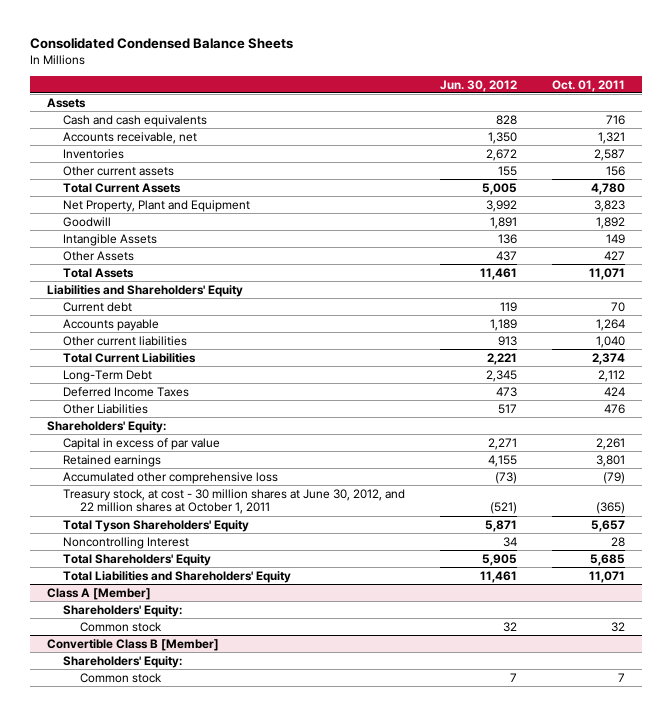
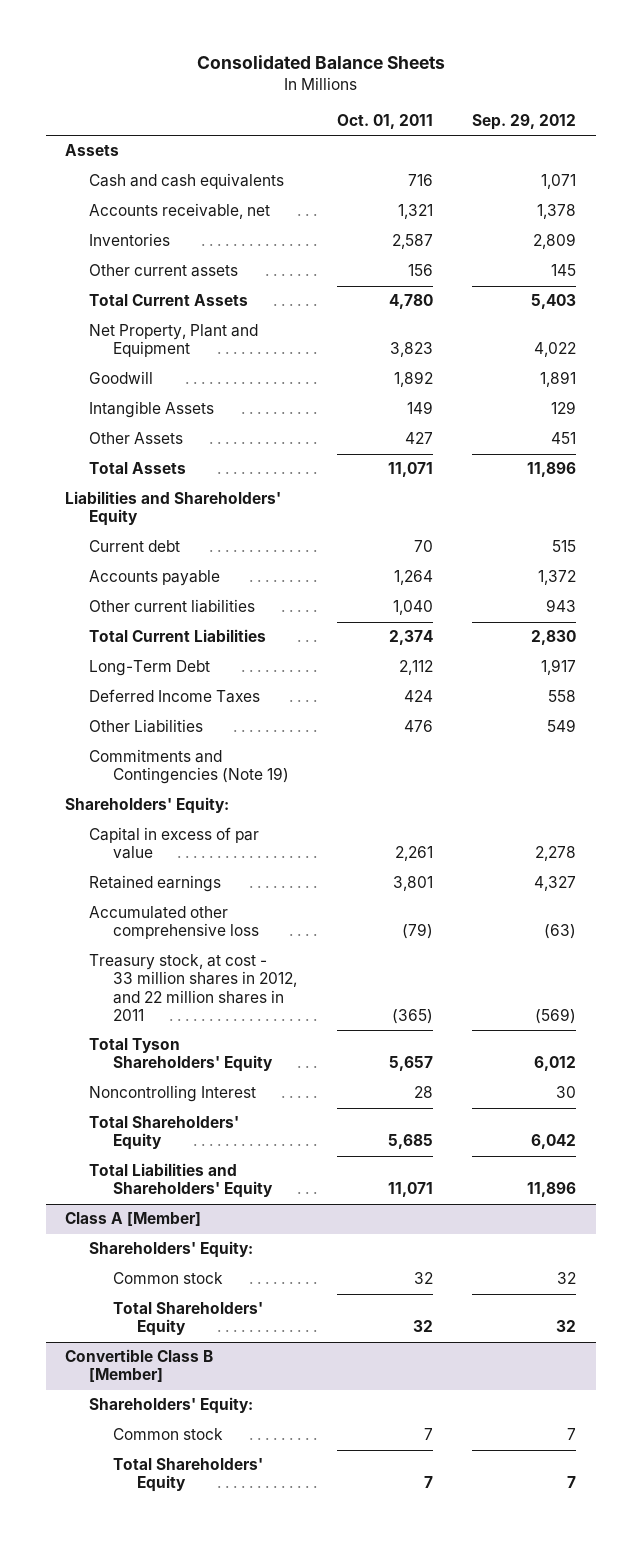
[29,37,293,50] Consolidated Condensed Balance Sheets -> [196,55,445,70] Consolidated Balance Sheets
[440,79,518,92] Jun. 30, 2012 -> none
none -> [472,113,577,130] Sep. 29, 2012
none -> [89,749,289,785] Commitments and Contingencies (Note 19)
[63,488,406,515] Treasury stock, at cost - 30 million shares at June 30, 2012, and 22 million shares at October 1, 2011 -> [89,954,297,1021] Treasury stock, at cost - 33 million shares in 2012, and 22 million shares in 2011
none -> [112,1302,263,1337] Total Shareholders' Equity
none -> [112,1458,263,1493] Total Shareholders' Equity

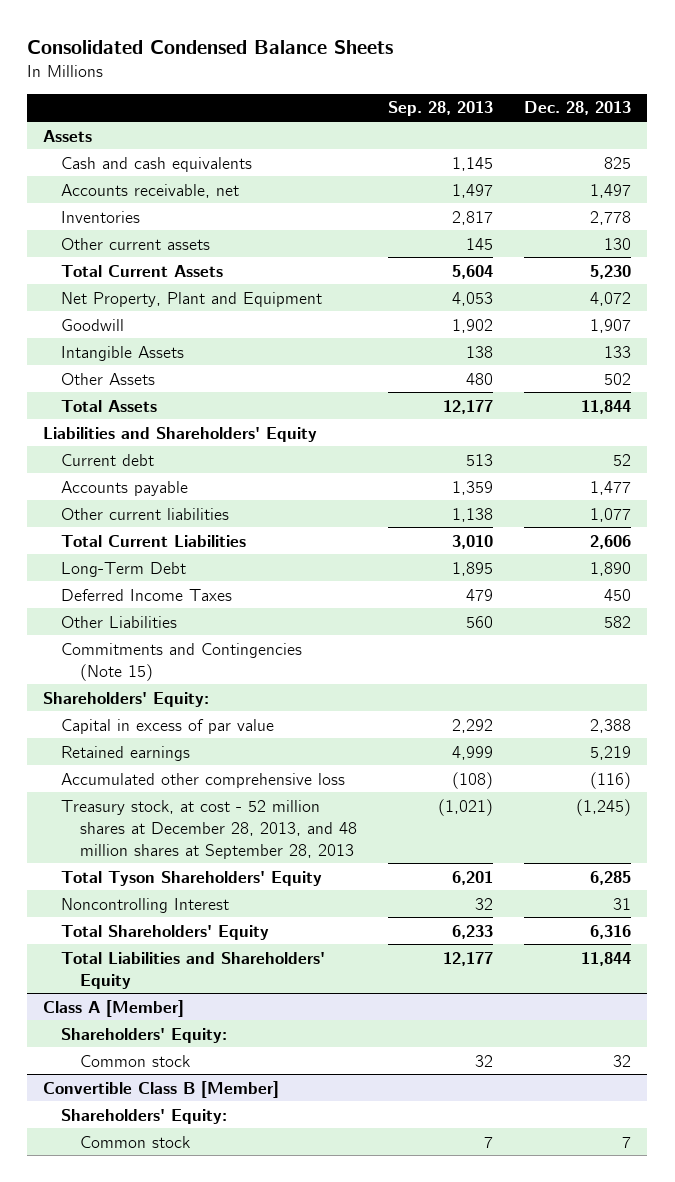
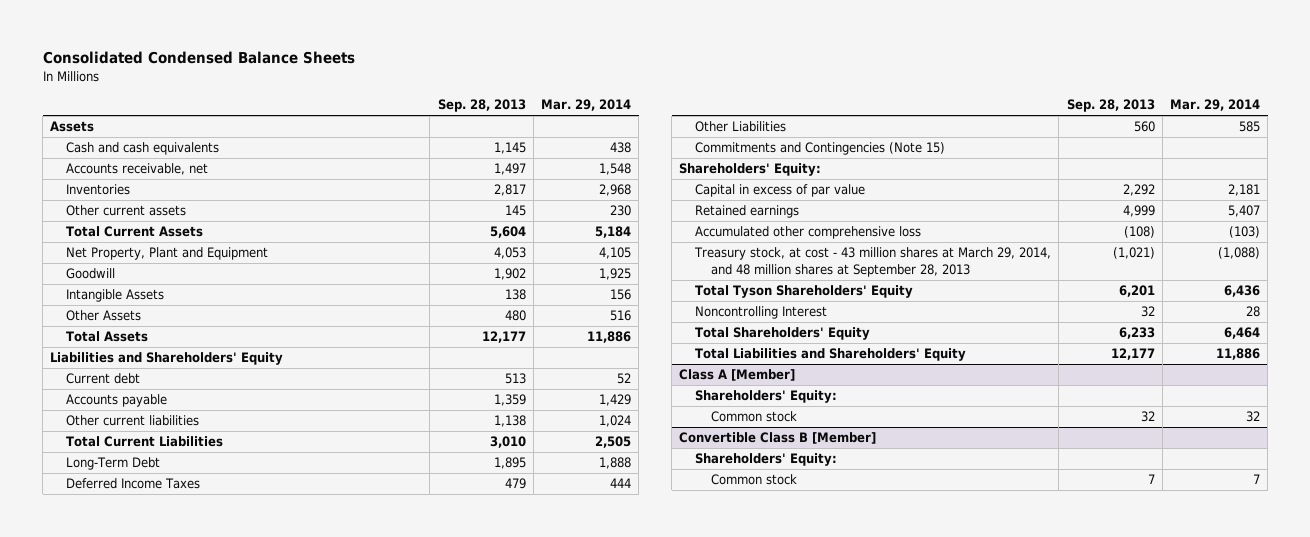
[524,101,632,116] Dec. 28, 2013 -> none
none -> [541,99,632,112] Mar. 29, 2014
[61,799,357,859] Treasury stock, at cost - 52 million shares at December 28, 2013, and 48 million shares at September 28, 2013 -> [694,247,1052,278] Treasury stock, at cost - 43 million shares at March 29, 2014, and 48 million shares at September 28, 2013

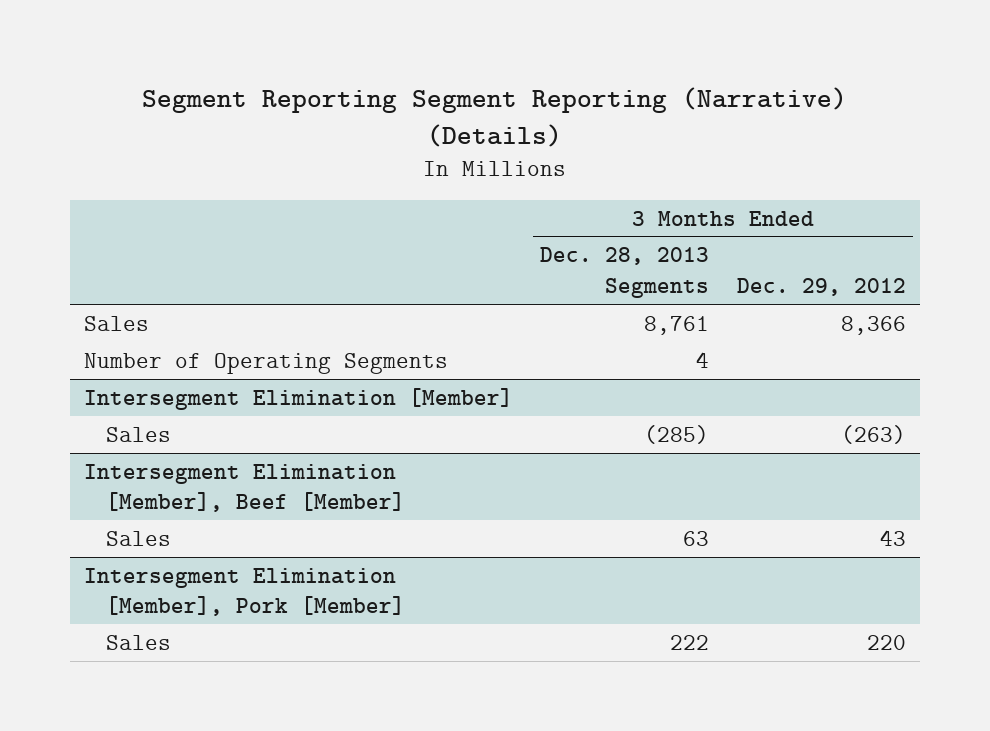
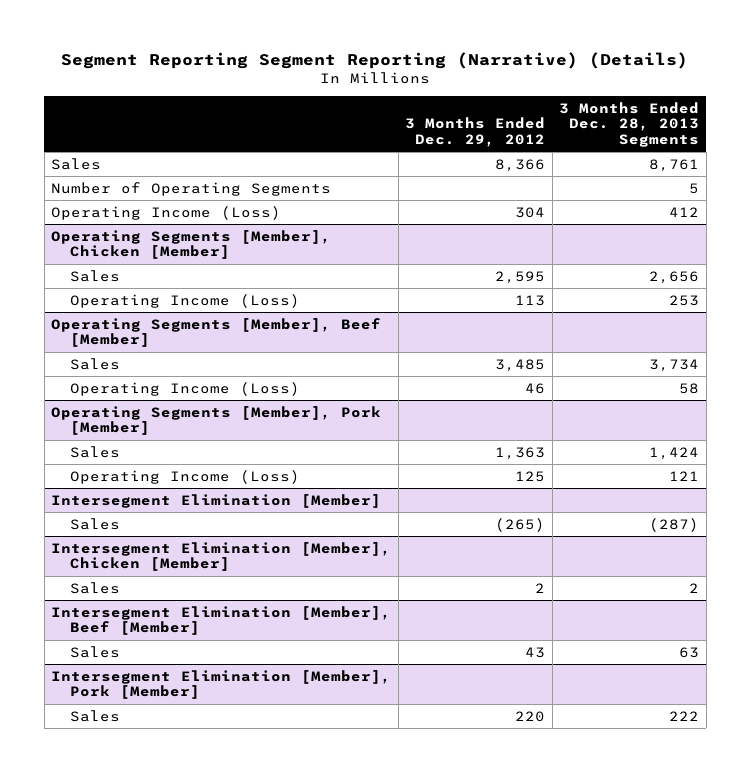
[696,351,710,368] 4 -> [689,182,700,194] 5
none -> [51,205,282,220] Operating Income (Loss)
none -> [51,229,332,260] Operating Segments [Member], Chicken [Member]
none -> [70,269,121,282] Sales
none -> [70,293,301,308] Operating Income (Loss)
none -> [51,317,382,348] Operating Segments [Member], Beef [Member]
none -> [70,357,121,370] Sales
none -> [70,381,301,396] Operating Income (Loss)
none -> [51,405,382,436] Operating Segments [Member], Pork [Member]
none -> [70,445,121,458] Sales
none -> [70,469,301,484] Operating Income (Loss)
[644,424,710,444] (285) -> [649,517,700,532] (287)
[840,424,906,444] (263) -> [495,517,546,532] (265)
none -> [51,541,392,572] Intersegment Elimination [Member], Chicken [Member]
none -> [70,581,121,594] Sales

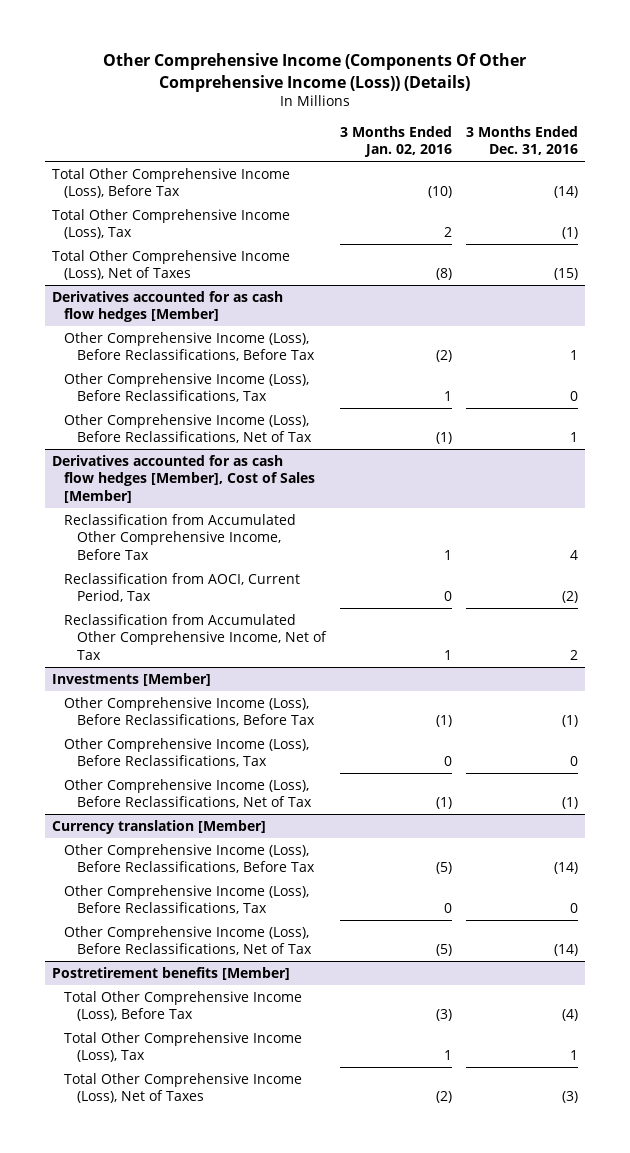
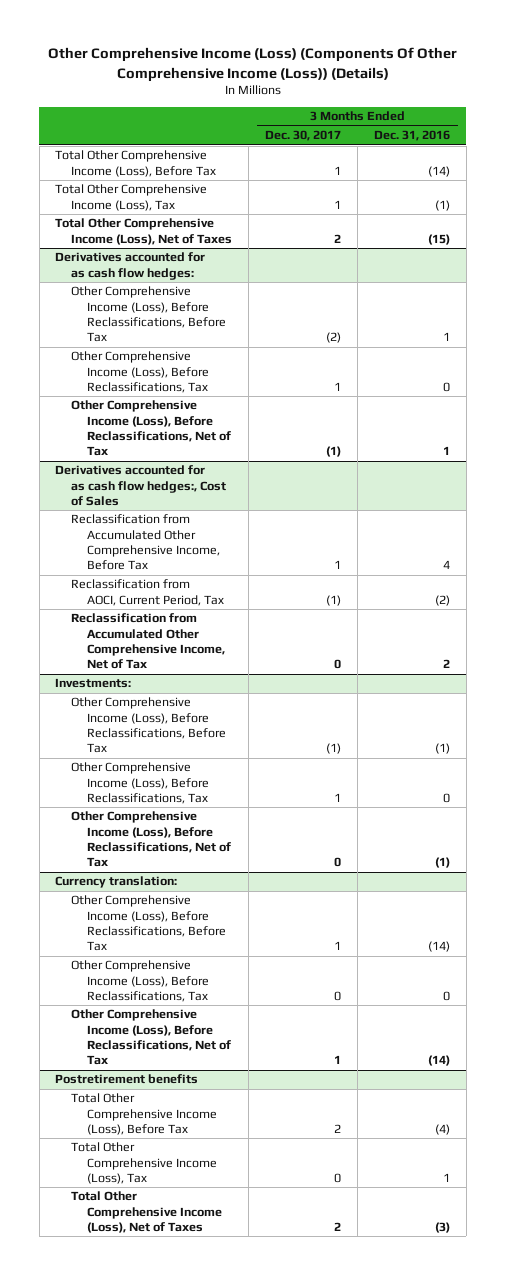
[102,53,526,92] Other Comprehensive Income (Components Of Other Comprehensive Income (Loss)) (Details) -> [47,47,457,82] Other Comprehensive Income (Loss) (Components Of Other Comprehensive Income (Loss)) (Details)
[340,126,453,158] 3 Months Ended Jan. 02, 2016 -> none
none -> [265,130,342,142] Dec. 30, 2017
[51,290,283,323] Derivatives accounted for as cash flow hedges [Member] -> [55,252,206,280] Derivatives accounted for as cash flow hedges:
[51,454,316,503] Derivatives accounted for as cash flow hedges [Member], Cost of Sales [Member] -> [55,465,227,506] Derivatives accounted for as cash flow hedges:, Cost of Sales
[51,672,211,686] Investments [Member] -> [55,678,132,689] Investments:
[51,819,266,834] Currency translation [Member] -> [55,876,178,889] Currency translation:
[51,966,290,980] Postretirement benefits [Member] -> [55,1074,199,1085] Postretirement benefits

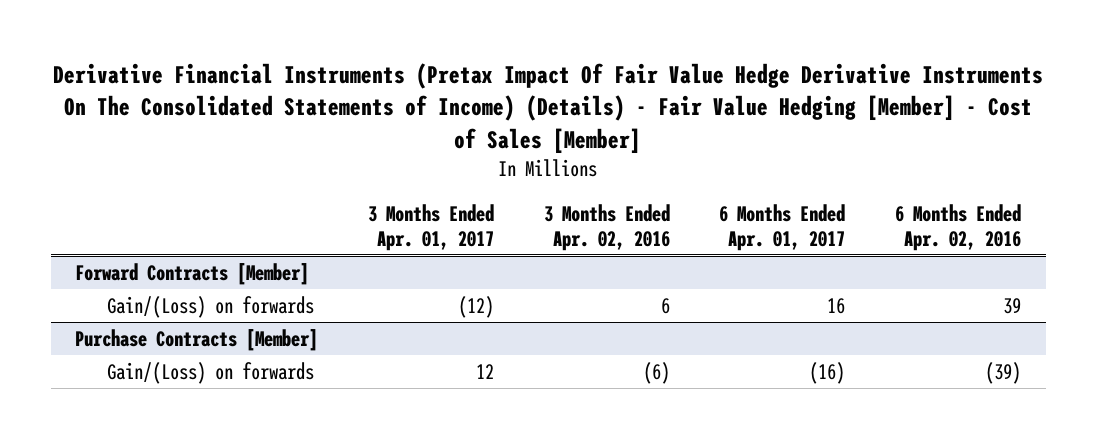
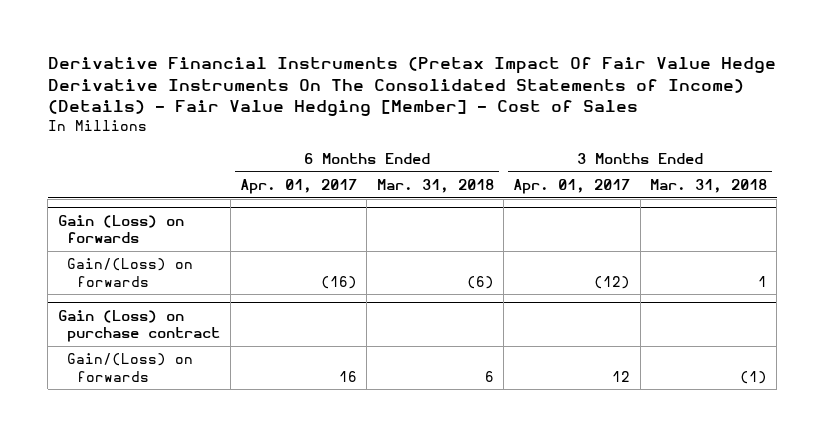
[53,63,1044,154] Derivative Financial Instruments (Pretax Impact Of Fair Value Hedge Derivative Instruments On The Consolidated Statements of Income) (Details) - Fair Value Hedging [Member] - Cost of Sales [Member] -> [47,57,776,117] Derivative Financial Instruments (Pretax Impact Of Fair Value Hedge Derivative Instruments On The Consolidated Statements of Income) (Details) - Fair Value Hedging [Member] - Cost of Sales
[543,203,670,251] 3 Months Ended Apr. 02, 2016 -> none
[895,203,1022,251] 6 Months Ended Apr. 02, 2016 -> none
none -> [376,178,494,193] Mar. 31, 2018
none -> [650,178,768,193] Mar. 31, 2018
[75,262,310,285] Forward Contracts [Member] -> [57,215,184,244] Gain (Loss) on forwards
[827,297,846,314] 16 -> [320,275,357,289] (16)
[75,328,319,351] Purchase Contracts [Member] -> [57,310,221,343] Gain (Loss) on purchase contract
[809,361,846,384] (16) -> [338,370,357,382] 16

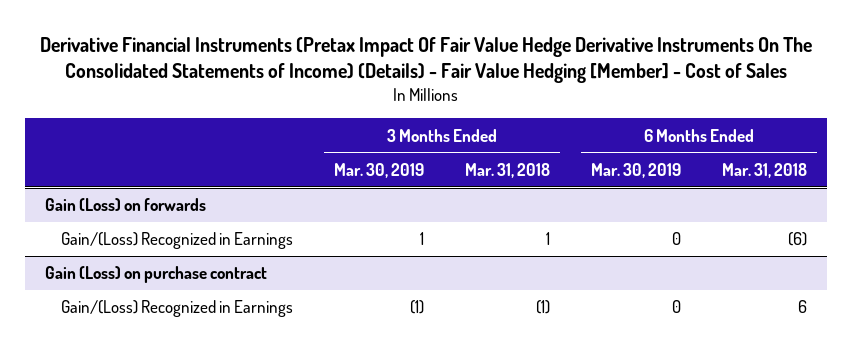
[239,178,357,194] Apr. 01, 2017 -> none
[513,178,631,194] Apr. 01, 2017 -> none
none -> [333,162,424,178] Mar. 30, 2019
none -> [590,162,681,178] Mar. 30, 2019
[67,258,194,287] Gain/(Loss) on forwards -> [60,232,293,250] Gain/(Loss) Recognized in Earnings
[67,353,194,382] Gain/(Loss) on forwards -> [60,300,293,318] Gain/(Loss) Recognized in Earnings

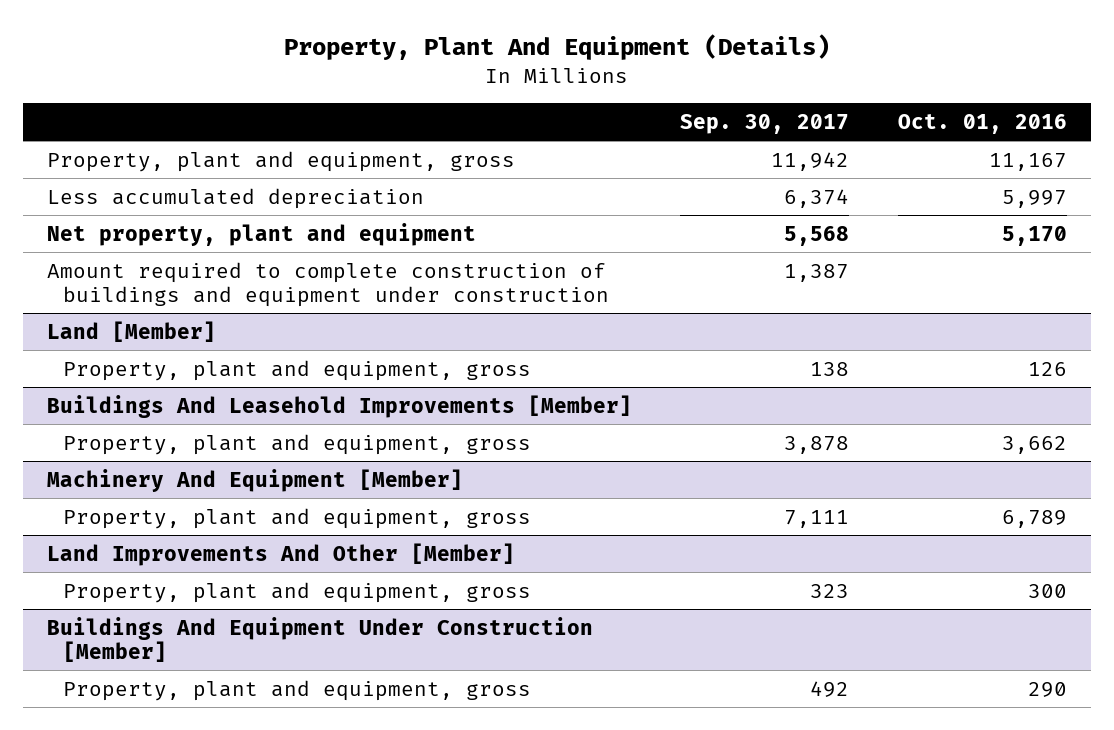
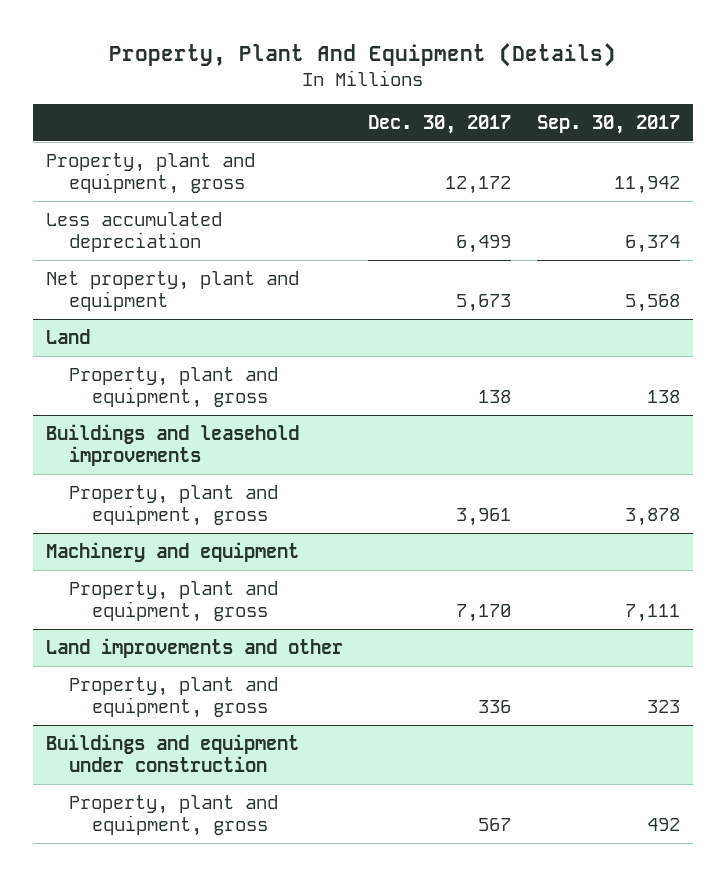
[897,114,1067,135] Oct. 01, 2016 -> none
none -> [368,114,512,134] Dec. 30, 2017
[47,261,609,307] Amount required to complete construction of buildings and equipment under construction -> none
[47,320,217,342] Land [Member] -> [45,328,90,344] Land
[47,394,633,418] Buildings And Leasehold Improvements [Member] -> [45,423,299,467] Buildings and leasehold improvements
[47,468,464,492] Machinery And Equipment [Member] -> [45,541,299,562] Machinery and equipment
[47,542,516,566] Land Improvements And Other [Member] -> [45,637,343,658] Land improvements and other
[47,616,594,662] Buildings And Equipment Under Construction [Member] -> [45,733,299,773] Buildings and equipment under construction

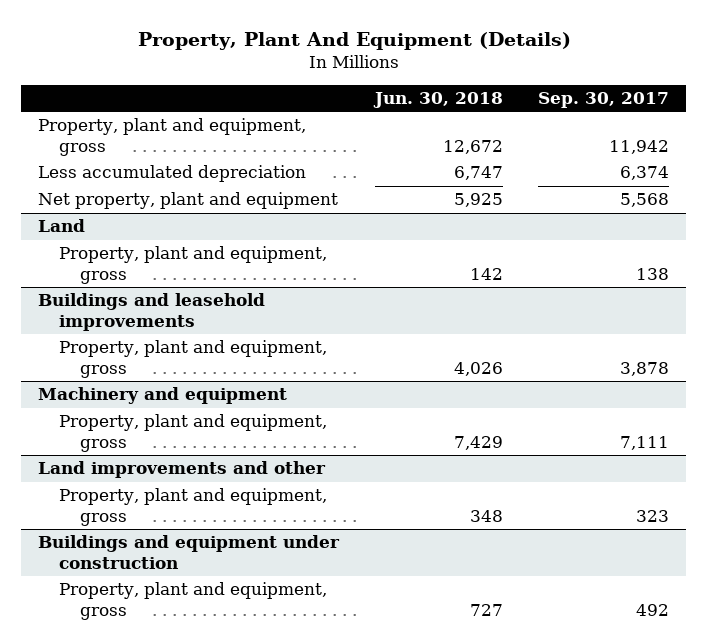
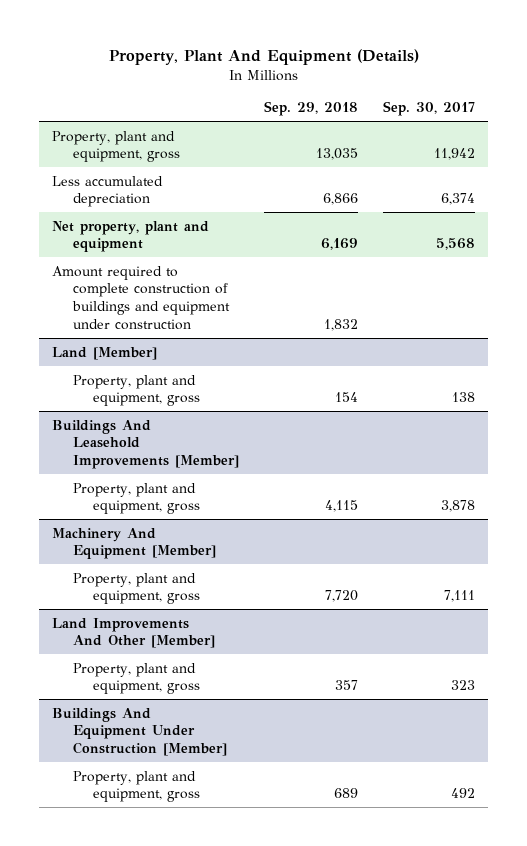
[372,91,503,108] Jun. 30, 2018 -> none
none -> [263,101,358,117] Sep. 29, 2018
none -> [51,265,230,330] Amount required to complete construction of buildings and equipment under construction
[38,219,86,233] Land -> [51,346,157,360] Land [Member]
[38,293,266,331] Buildings and leasehold improvements -> [51,419,239,470] Buildings And Leasehold Improvements [Member]
[38,387,288,405] Machinery and equipment -> [51,527,216,560] Machinery And Equipment [Member]
[38,461,327,479] Land improvements and other -> [51,617,215,649] Land Improvements And Other [Member]
[38,535,341,569] Buildings and equipment under construction -> [51,707,227,757] Buildings And Equipment Under Construction [Member]

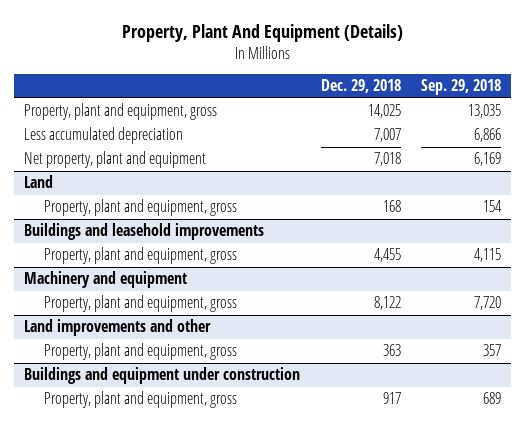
[383,101,476,117] Sep. 30, 2017 -> none
none -> [320,79,401,94] Dec. 29, 2018
[51,265,230,330] Amount required to complete construction of buildings and equipment under construction -> none
[51,346,157,360] Land [Member] -> [24,175,54,189] Land
[51,419,239,470] Buildings And Leasehold Improvements [Member] -> [24,223,265,241] Buildings and leasehold improvements
[51,527,216,560] Machinery And Equipment [Member] -> [24,271,188,289] Machinery and equipment
[51,617,215,649] Land Improvements And Other [Member] -> [24,319,212,337] Land improvements and other
[51,707,227,757] Buildings And Equipment Under Construction [Member] -> [24,367,301,385] Buildings and equipment under construction

